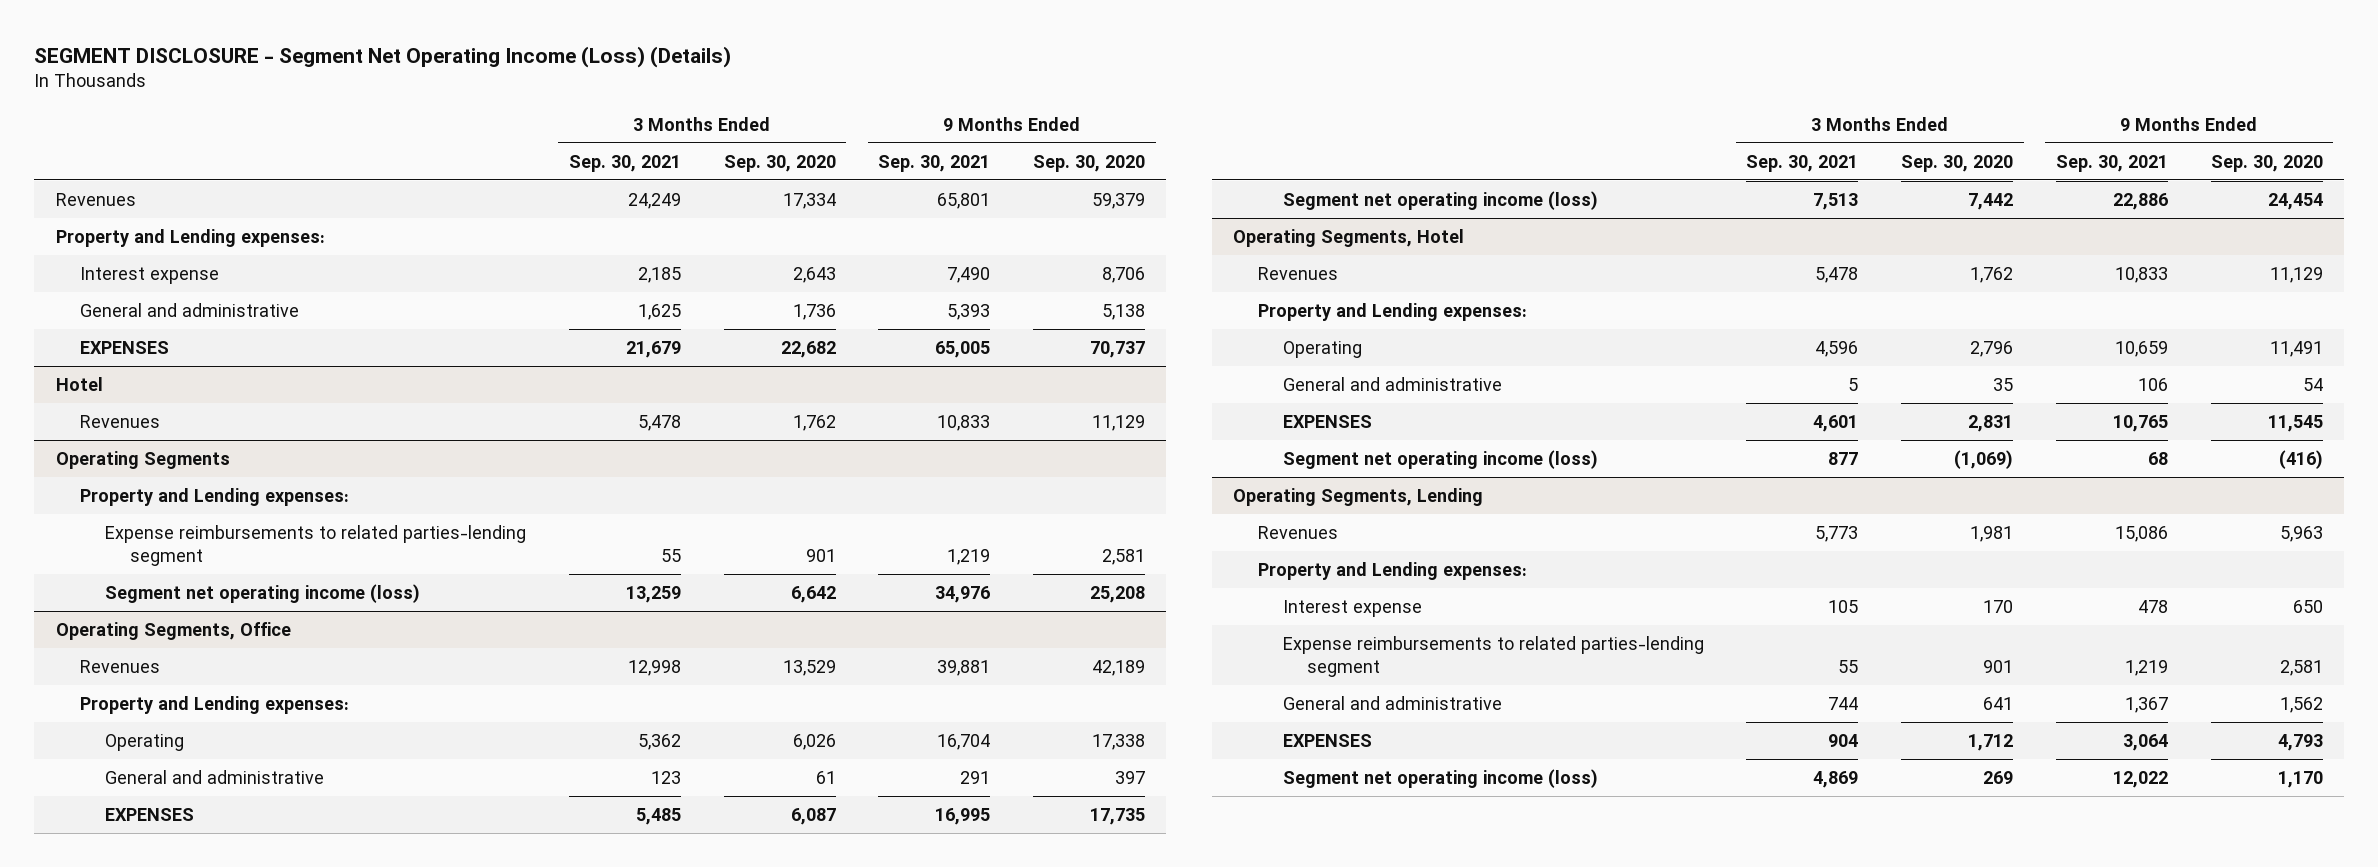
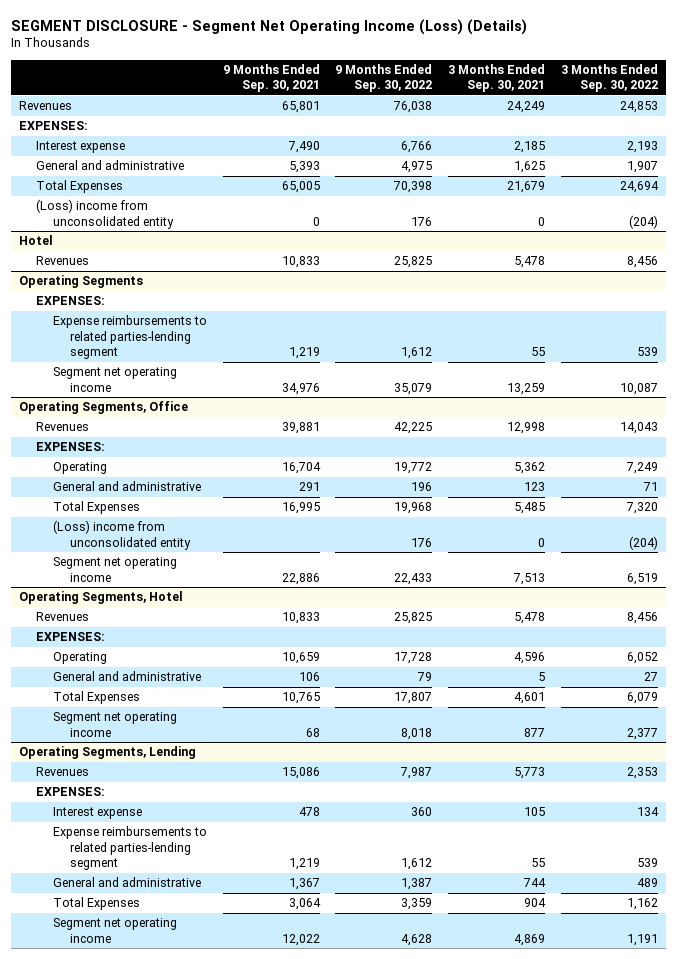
[723,154,836,172] Sep. 30, 2020 -> none
[1033,154,1146,172] Sep. 30, 2020 -> none
none -> [335,64,433,93] 9 Months Ended Sep. 30, 2022
none -> [560,64,658,93] 3 Months Ended Sep. 30, 2022
[55,229,325,248] Property and Lending expenses: -> [19,121,89,131] EXPENSES:
[80,341,170,355] EXPENSES -> [36,180,124,194] Total Expenses
none -> [36,199,175,229] (Loss) income from unconsolidated entity
[80,488,350,507] Property and Lending expenses: -> [36,296,106,306] EXPENSES:
[105,584,421,604] Segment net operating income (loss) -> [53,367,178,392] Segment net operating income
[80,696,350,715] Property and Lending expenses: -> [36,442,106,452] EXPENSES:
[105,808,195,822] EXPENSES -> [53,501,141,515] Total Expenses
none -> [53,520,191,550] (Loss) income from unconsolidated entity
[1282,191,1598,211] Segment net operating income (loss) -> [53,557,178,582] Segment net operating income
[1258,303,1528,322] Property and Lending expenses: -> [36,632,106,642] EXPENSES:
[1282,415,1372,429] EXPENSES -> [53,691,141,705] Total Expenses
[1282,450,1598,470] Segment net operating income (loss) -> [53,712,178,737] Segment net operating income
[1258,562,1528,581] Property and Lending expenses: -> [36,787,106,797] EXPENSES:
[1282,734,1372,748] EXPENSES -> [53,897,141,911] Total Expenses
[1282,769,1598,789] Segment net operating income (loss) -> [53,918,178,943] Segment net operating income

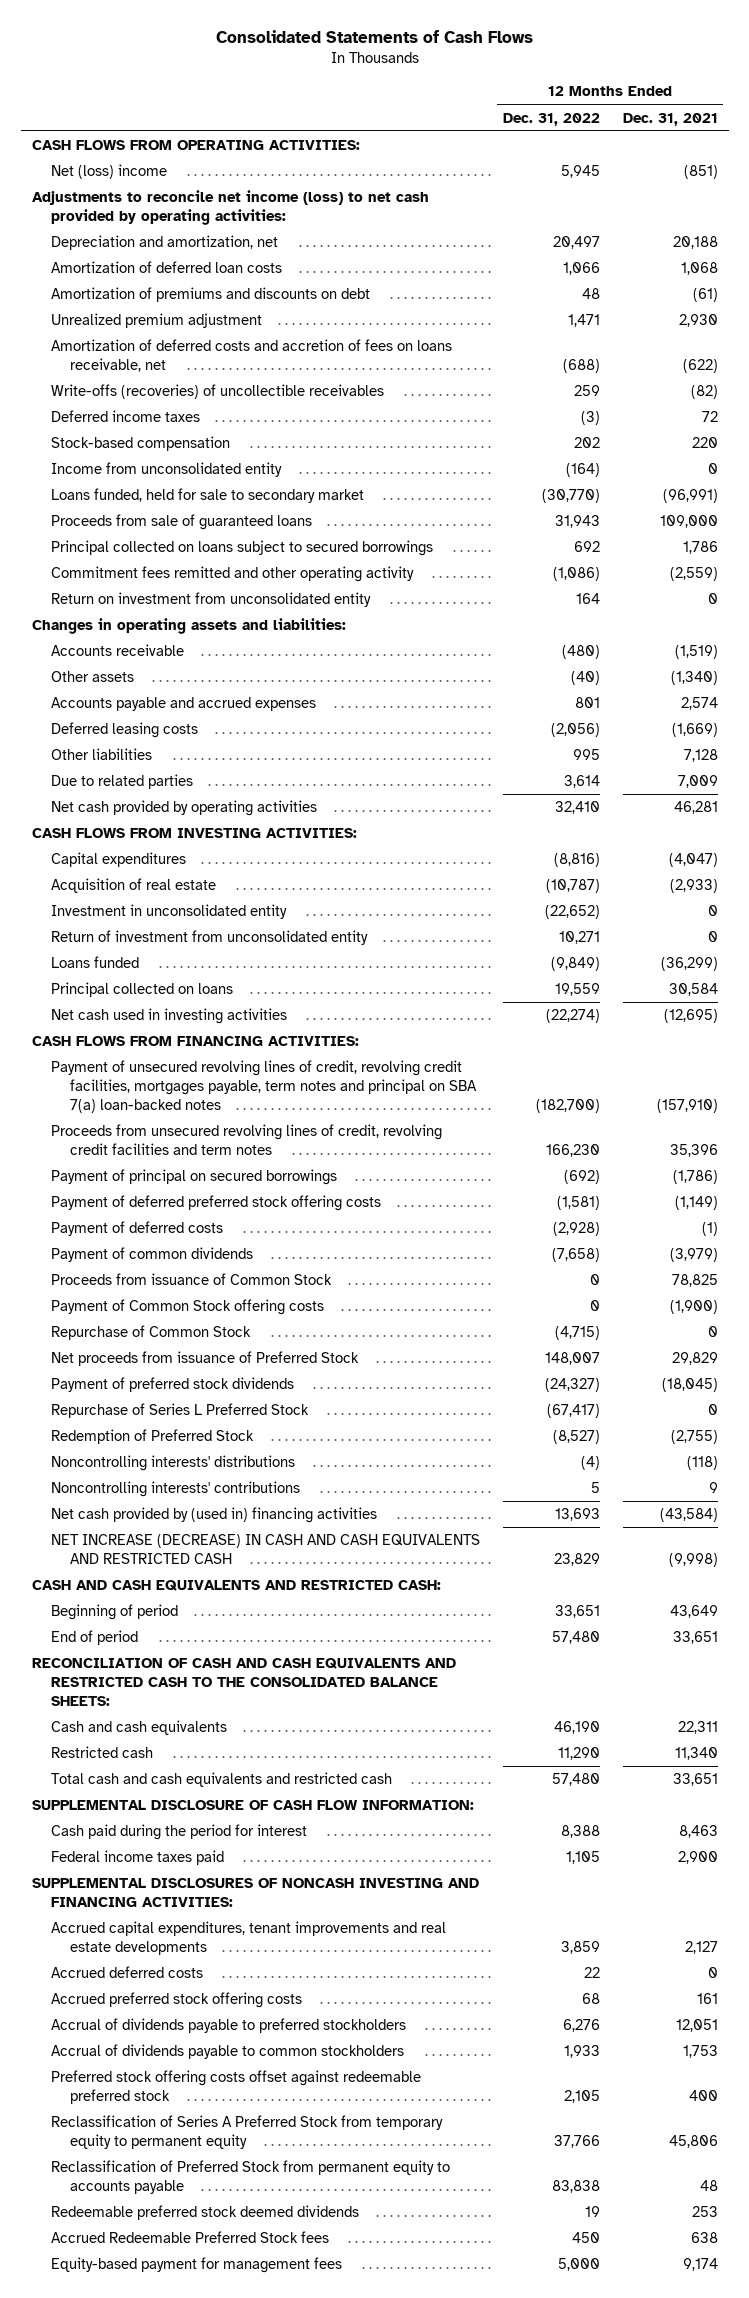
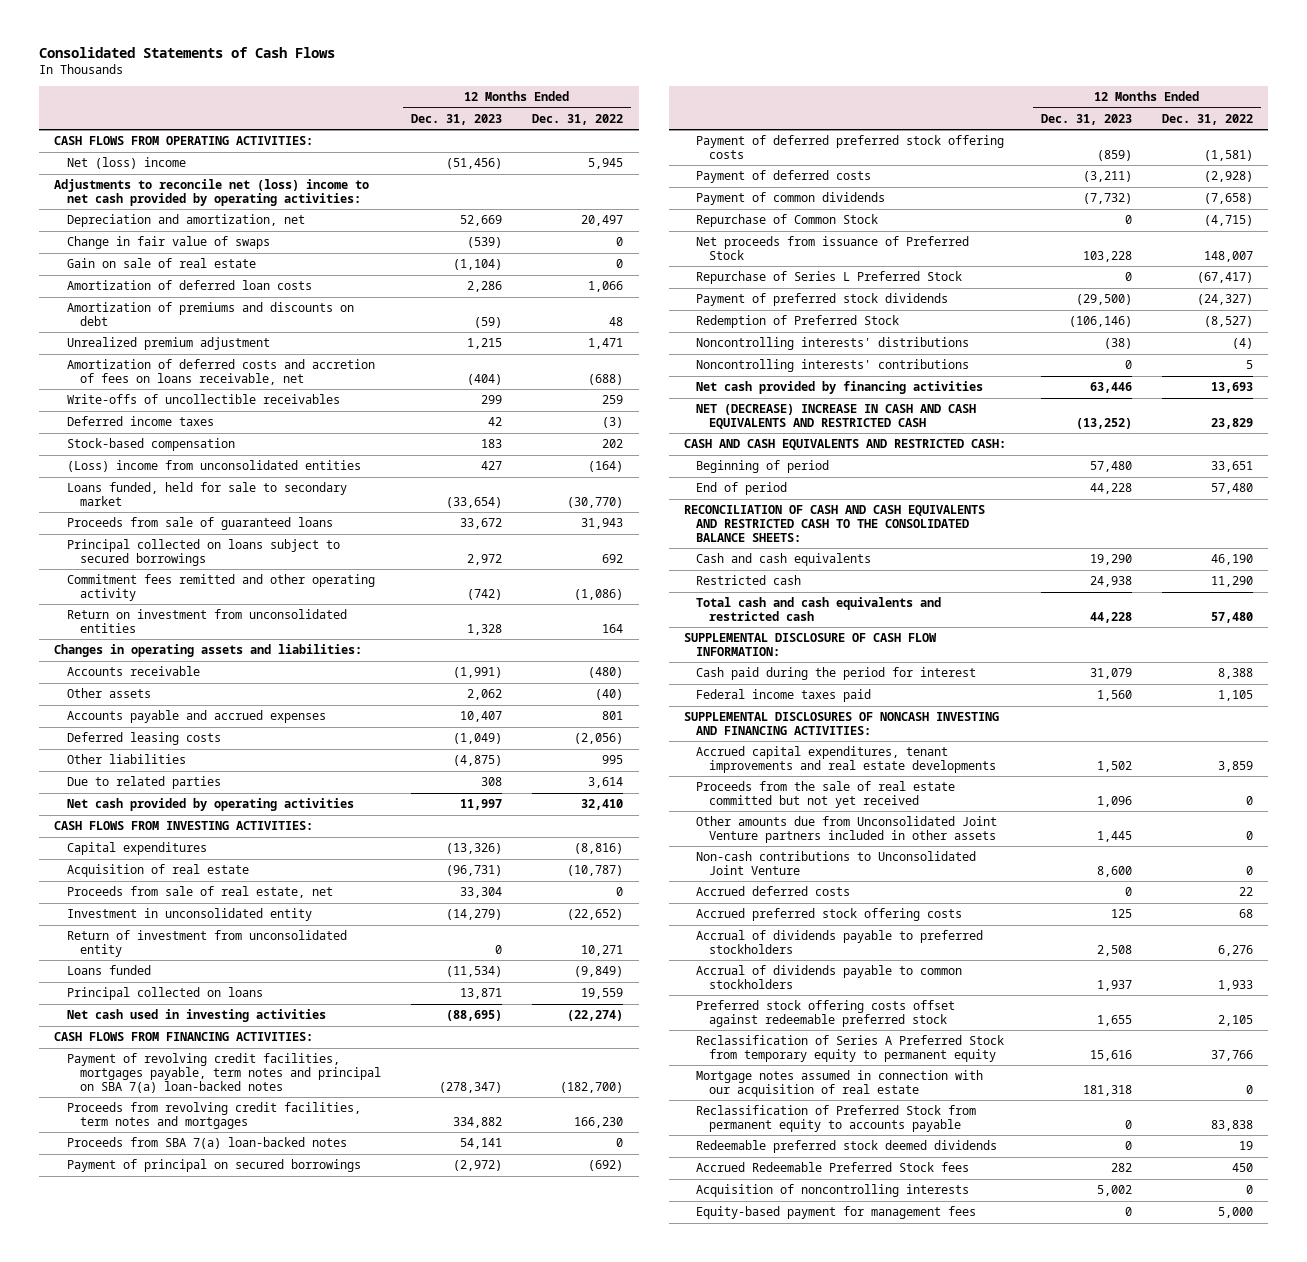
[622,112,718,126] Dec. 31, 2021 -> none
none -> [411,113,503,125] Dec. 31, 2023
[31,190,429,226] Adjustments to reconcile net income (loss) to net cash provided by operating activities: -> [54,179,370,206] Adjustments to reconcile net (loss) income to net cash provided by operating activities:
none -> [66,236,270,250] Change in fair value of swaps
none -> [66,258,256,269] Gain on sale of real estate
[50,384,384,400] Write-offs (recoveries) of uncollectible receivables -> [66,394,340,405] Write-offs of uncollectible receivables
[50,462,282,478] Income from unconsolidated entity -> [66,460,361,473] (Loss) income from unconsolidated entities
[50,592,371,608] Return on investment from unconsolidated entity -> [66,609,347,633] Return on investment from unconsolidated entities
none -> [66,886,333,899] Proceeds from sale of real estate, net
[50,1060,477,1114] Payment of unsecured revolving lines of credit, revolving credit facilities, mortgages payable, term notes and principal on SBA 7(a) loan-backed notes -> [66,1053,381,1093] Payment of revolving credit facilities, mortgages payable, term notes and principal on SBA 7(a) loan-backed notes
[50,1124,442,1156] Proceeds from unsecured revolving lines of credit, revolving credit facilities and term notes -> [66,1102,361,1129] Proceeds from revolving credit facilities, term notes and mortgages
none -> [66,1137,347,1150] Proceeds from SBA 7(a) loan-backed notes
[50,1273,332,1286] Proceeds from issuance of Common Stock -> none
[50,1299,324,1316] Payment of Common Stock offering costs -> none
[50,1377,294,1393] Payment of preferred stock dividends -> [696,293,949,307] Payment of preferred stock dividends
[50,1507,377,1524] Net cash provided by (used in) financing activities -> [696,381,984,395] Net cash provided by financing activities
[50,1534,480,1565] NET INCREASE (DECREASE) IN CASH AND CASH EQUIVALENTS AND RESTRICTED CASH -> [696,404,977,429] NET (DECREASE) INCREASE IN CASH AND CASH EQUIVALENTS AND RESTRICTED CASH
none -> [696,781,956,808] Proceeds from the sale of real estate committed but not yet received
none -> [696,816,998,843] Other amounts due from Unconsolidated Joint Venture partners included in other assets
none -> [696,851,977,875] Non-cash contributions to Unconsolidated Joint Venture
none -> [696,1070,984,1097] Mortgage notes assumed in connection with our acquisition of real estate
none -> [696,1184,970,1198] Acquisition of noncontrolling interests

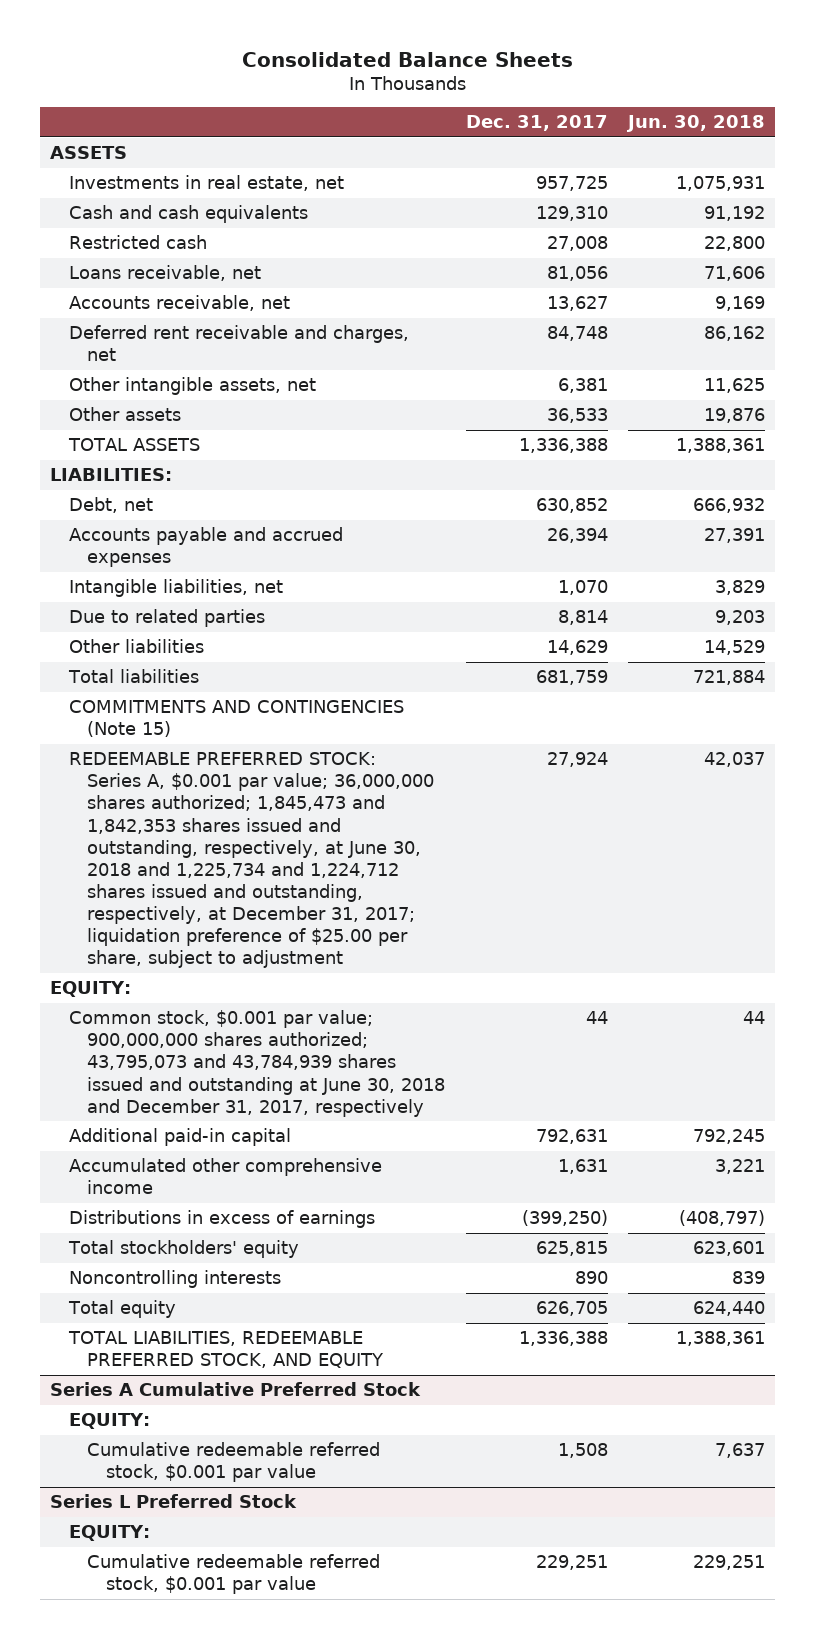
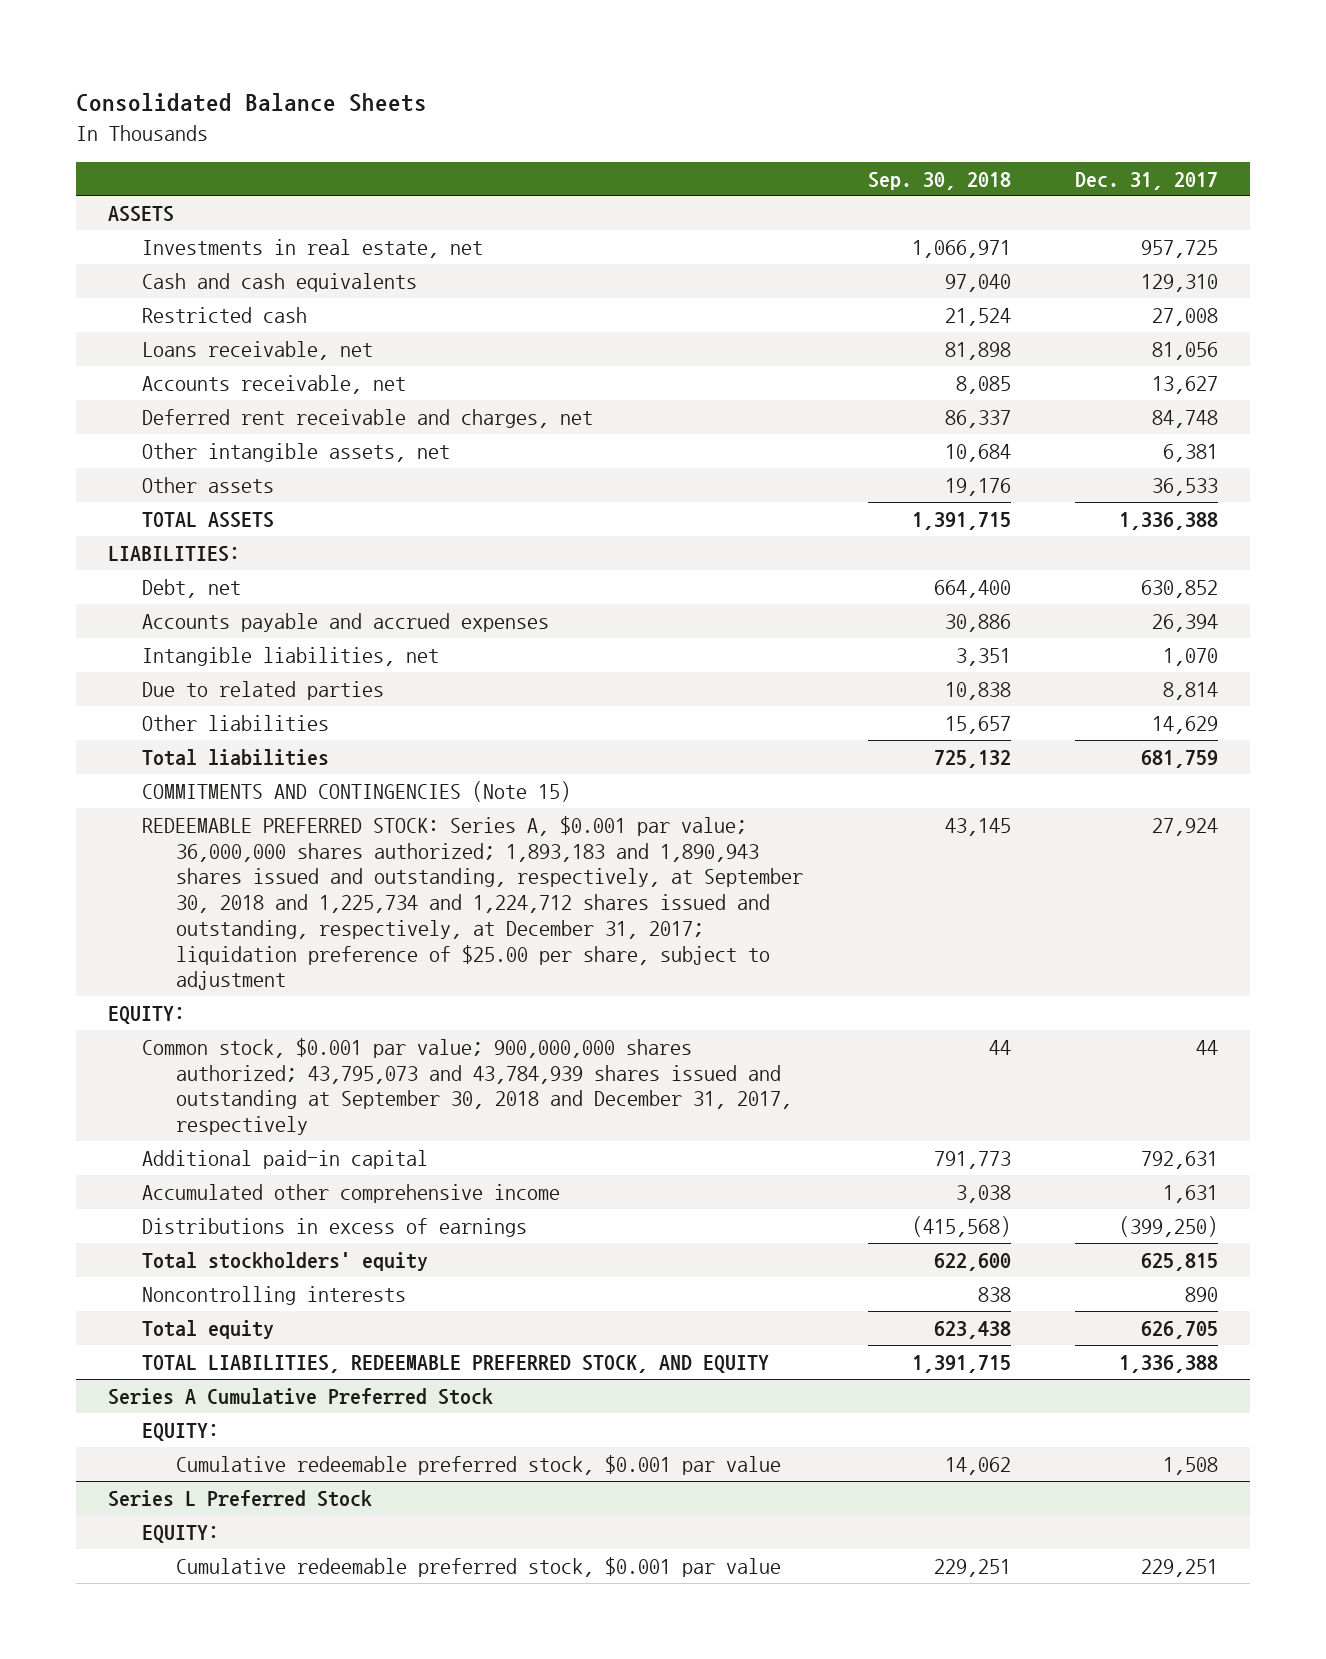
[626,115,766,133] Jun. 30, 2018 -> none
none -> [867,171,1011,190] Sep. 30, 2018
[68,752,435,969] REDEEMABLE PREFERRED STOCK: Series A, $0.001 par value; 36,000,000 shares authorized; 1,845,473 and 1,842,353 shares issued and outstanding, respectively, at June 30, 2018 and 1,225,734 and 1,224,712 shares issued and outstanding, respectively, at December 31, 2017; liquidation preference of $25.00 per share, subject to adjustment -> [142,815,804,991] REDEEMABLE PREFERRED STOCK: Series A, $0.001 par value; 36,000,000 shares authorized; 1,893,183 and 1,890,943 shares issued and outstanding, respectively, at September 30, 2018 and 1,225,734 and 1,224,712 shares issued and outstanding, respectively, at December 31, 2017; liquidation preference of $25.00 per share, subject to adjustment
[68,1010,446,1117] Common stock, $0.001 par value; 900,000,000 shares authorized; 43,795,073 and 43,784,939 shares issued and outstanding at June 30, 2018 and December 31, 2017, respectively -> [142,1037,793,1136] Common stock, $0.001 par value; 900,000,000 shares authorized; 43,795,073 and 43,784,939 shares issued and outstanding at September 30, 2018 and December 31, 2017, respectively
[87,1442,381,1483] Cumulative redeemable referred stock, $0.001 par value -> [176,1454,782,1475] Cumulative redeemable preferred stock, $0.001 par value
[87,1554,381,1595] Cumulative redeemable referred stock, $0.001 par value -> [176,1556,782,1577] Cumulative redeemable preferred stock, $0.001 par value

